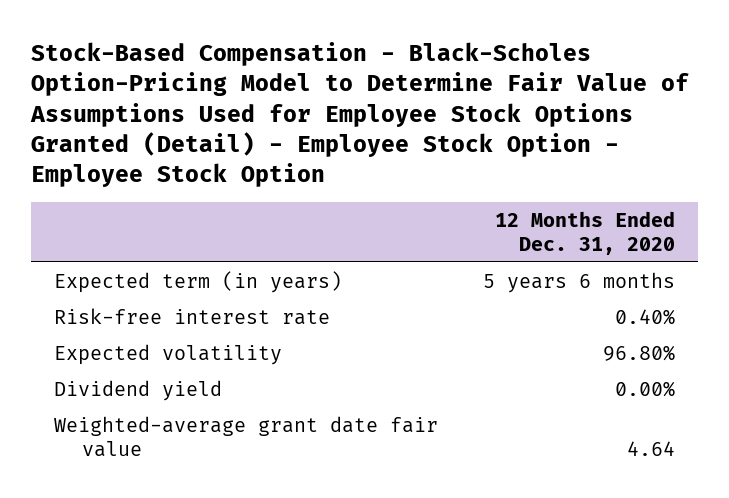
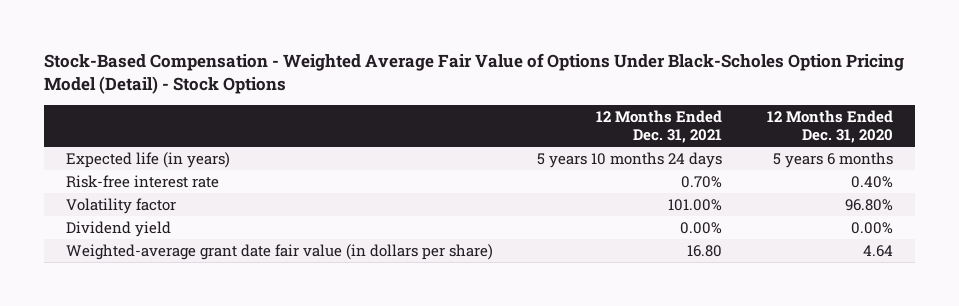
[29,42,689,188] Stock-Based Compensation - Black-Scholes Option-Pricing Model to Determine Fair Value of Assumptions Used for Employee Stock Options Granted (Detail) - Employee Stock Option - Employee Stock Option -> [43,52,904,95] Stock-Based Compensation - Weighted Average Fair Value of Options Under Black-Scholes Option Pricing Model (Detail) - Stock Options
none -> [596,109,723,144] 12 Months Ended Dec. 31, 2021
[53,271,342,294] Expected term (in years) -> [65,151,230,168] Expected life (in years)
[53,344,282,366] Expected volatility -> [65,197,176,214] Volatility factor
[53,416,438,457] Weighted-average grant date fair value -> [65,243,493,260] Weighted-average grant date fair value (in dollars per share)

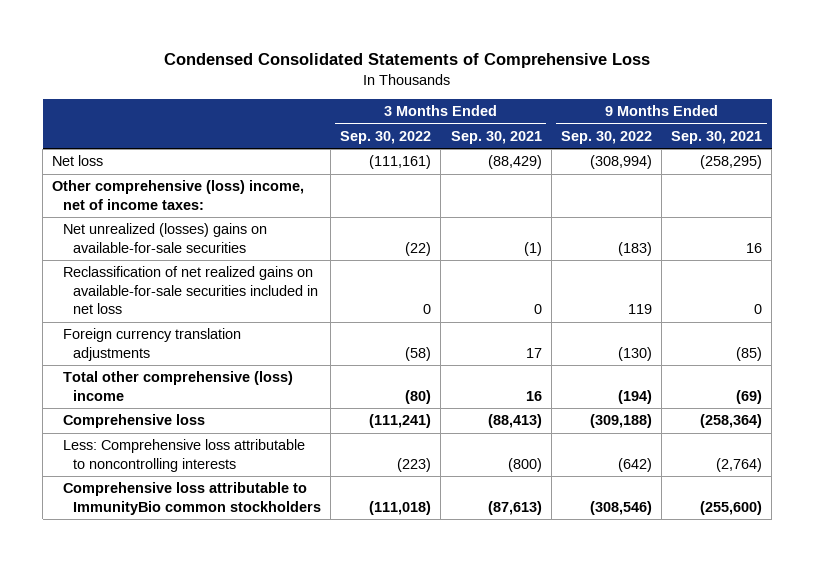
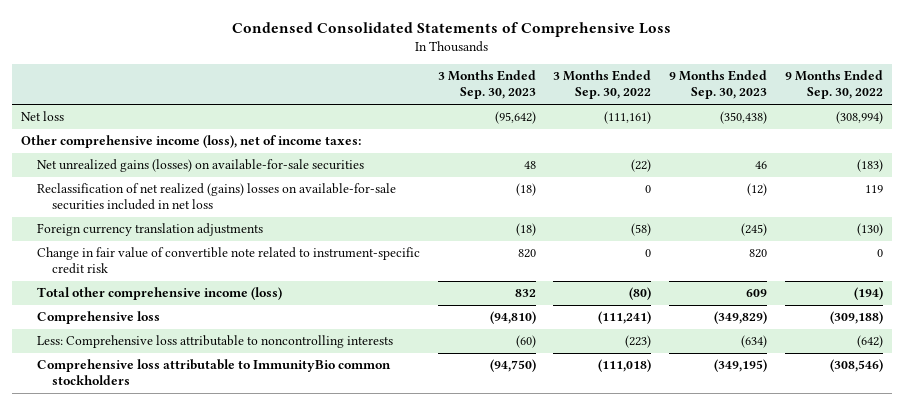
[450,130,542,144] Sep. 30, 2021 -> none
[671,130,763,144] Sep. 30, 2021 -> none
none -> [437,70,536,100] 3 Months Ended Sep. 30, 2023
none -> [669,70,768,100] 9 Months Ended Sep. 30, 2023
[52,180,305,210] Other comprehensive (loss) income, net of income taxes: -> [20,135,361,149] Other comprehensive income (loss), net of income taxes:
[62,223,267,253] Net unrealized (losses) gains on available-for-sale securities -> [36,159,364,173] Net unrealized gains (losses) on available-for-sale securities
[62,266,319,315] Reclassification of net realized gains on available-for-sale securities included in net loss -> [36,183,396,211] Reclassification of net realized (gains) losses on available-for-sale securities included in net loss
none -> [36,247,420,275] Change in fair value of convertible note related to instrument-specific credit risk
[62,371,293,401] Total other comprehensive (loss) income -> [36,287,282,301] Total other comprehensive income (loss)

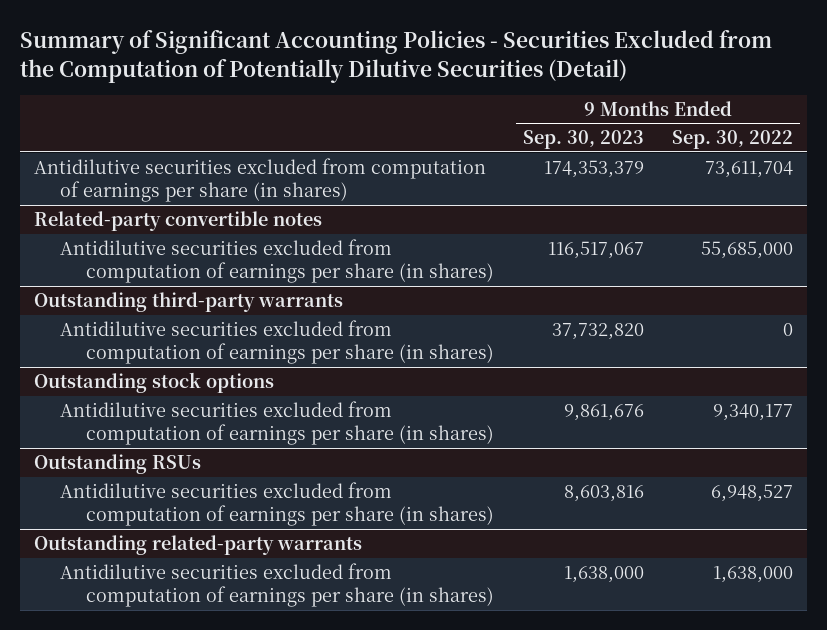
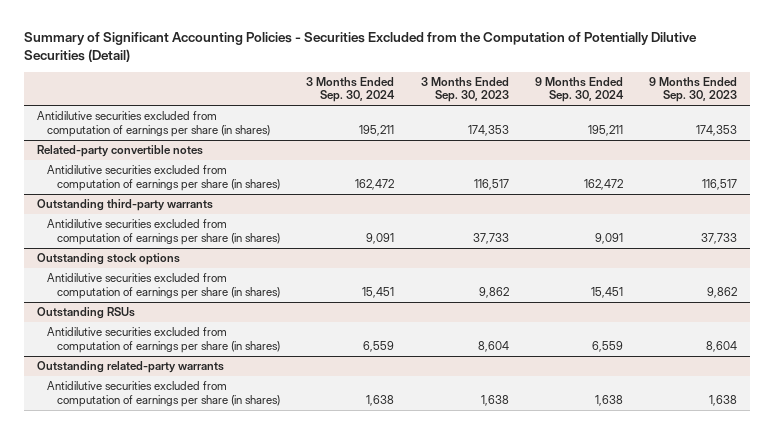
[671,130,793,150] Sep. 30, 2022 -> none
none -> [306,76,396,103] 3 Months Ended Sep. 30, 2024
none -> [420,76,509,103] 3 Months Ended Sep. 30, 2023
none -> [534,76,624,103] 9 Months Ended Sep. 30, 2024
[543,159,644,178] 174,353,379 -> [696,124,738,136] 174,353
[547,240,644,259] 116,517,067 -> [702,178,738,190] 116,517
[551,322,644,340] 37,732,820 -> [701,232,738,244] 37,733
[563,403,644,421] 9,861,676 -> [707,286,738,298] 9,862
[563,484,644,502] 8,603,816 -> [706,340,738,352] 8,604
[563,565,644,583] 1,638,000 -> [709,394,738,406] 1,638

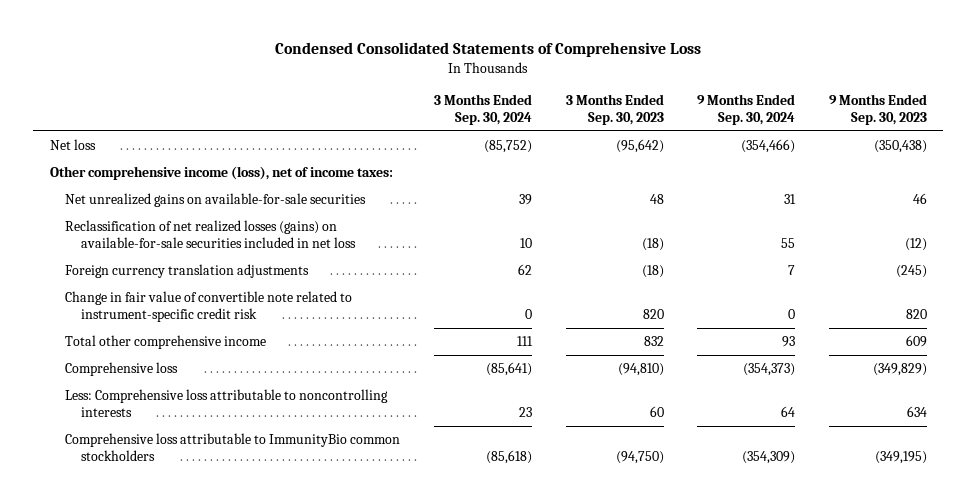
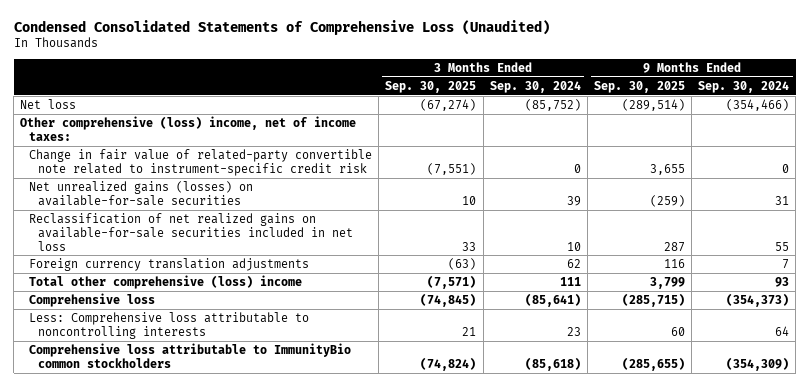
[275,42,702,58] Condensed Consolidated Statements of Comprehensive Loss -> [13,19,550,35] Condensed Consolidated Statements of Comprehensive Loss (Unaudited)
[565,94,664,126] 3 Months Ended Sep. 30, 2023 -> none
[828,94,927,126] 9 Months Ended Sep. 30, 2023 -> none
none -> [385,80,477,93] Sep. 30, 2025
none -> [594,80,686,93] Sep. 30, 2025
[49,166,393,181] Other comprehensive income (loss), net of income taxes: -> [20,115,357,141] Other comprehensive (loss) income, net of income taxes:
none -> [29,148,373,176] Change in fair value of related-party convertible note related to instrument-specific credit risk
[65,193,367,208] Net unrealized gains on available-for-sale securities -> [29,180,254,206] Net unrealized gains (losses) on available-for-sale securities
[65,220,357,248] Reclassification of net realized losses (gains) on available-for-sale securities included in net loss -> [29,212,353,251] Reclassification of net realized gains on available-for-sale securities included in net loss
[65,291,353,322] Change in fair value of convertible note related to instrument-specific credit risk -> none
[65,335,267,350] Total other comprehensive income -> [29,274,303,289] Total other comprehensive (loss) income

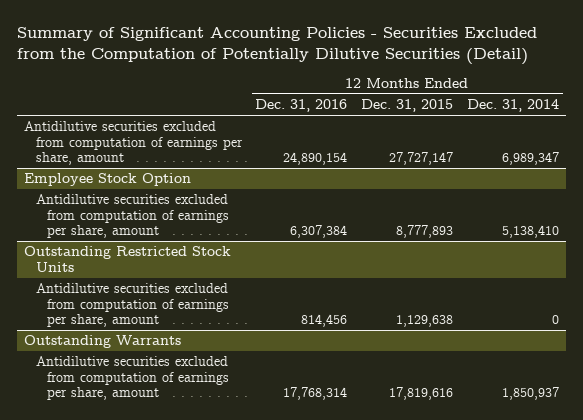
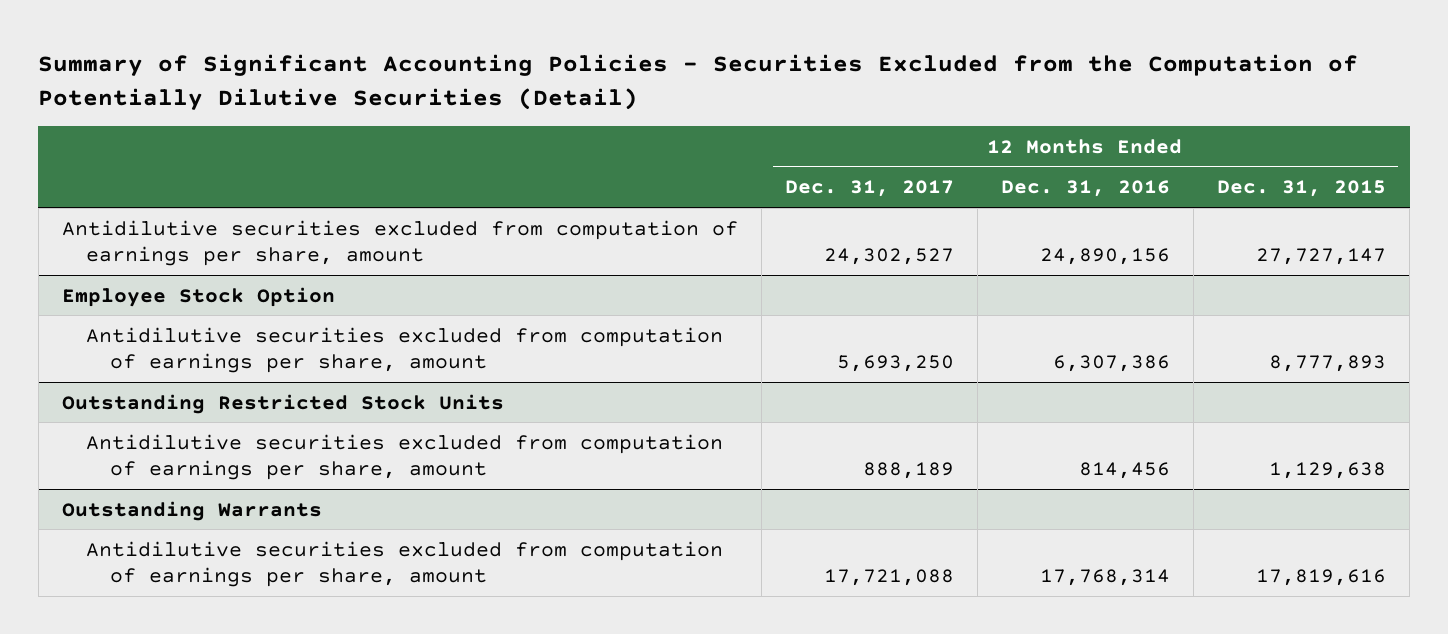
[467,99,560,113] Dec. 31, 2014 -> none
none -> [784,180,954,198] Dec. 31, 2017
[283,152,348,166] 24,890,154 -> [1039,248,1170,266] 24,890,156
[290,225,348,239] 6,307,384 -> [1052,355,1170,373] 6,307,386

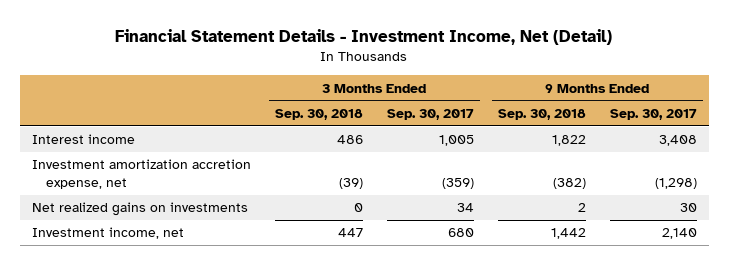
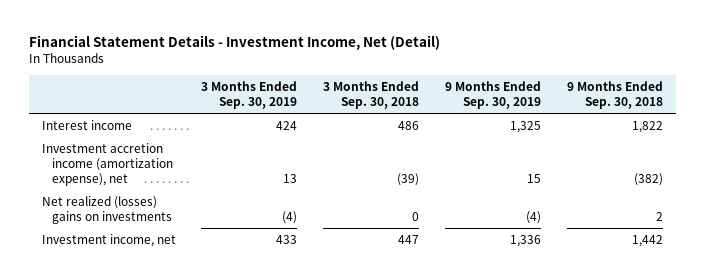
[386,108,474,120] Sep. 30, 2017 -> none
[609,108,697,120] Sep. 30, 2017 -> none
none -> [201,80,298,109] 3 Months Ended Sep. 30, 2019
none -> [444,80,541,109] 9 Months Ended Sep. 30, 2019
[31,159,251,190] Investment amortization accretion expense, net -> [41,142,173,186] Investment accretion income (amortization expense), net
[31,202,248,217] Net realized gains on investments -> [41,195,172,224] Net realized (losses) gains on investments

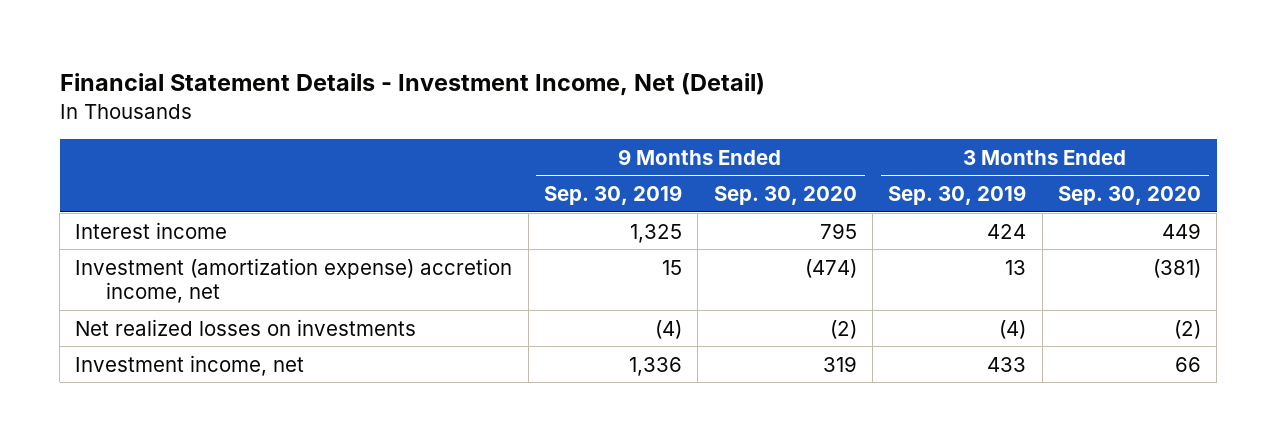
[323,80,420,109] 3 Months Ended Sep. 30, 2018 -> none
[566,80,663,109] 9 Months Ended Sep. 30, 2018 -> none
none -> [713,186,857,206] Sep. 30, 2020
none -> [1058,186,1202,206] Sep. 30, 2020
[41,142,173,186] Investment accretion income (amortization expense), net -> [75,257,513,303] Investment (amortization expense) accretion income, net
[41,195,172,224] Net realized (losses) gains on investments -> [75,318,417,336] Net realized losses on investments

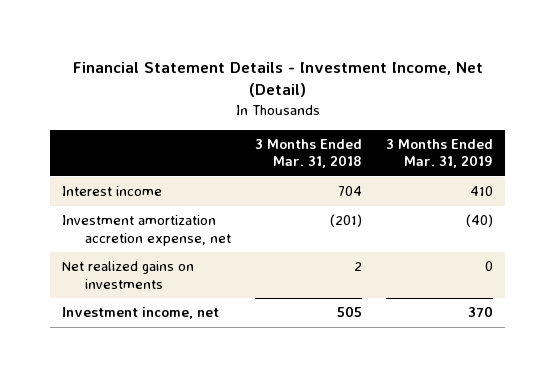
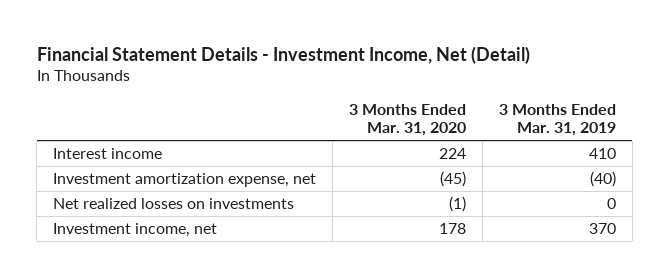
[255,138,363,169] 3 Months Ended Mar. 31, 2018 -> none
none -> [349,103,467,137] 3 Months Ended Mar. 31, 2020
[62,215,232,246] Investment amortization accretion expense, net -> [53,172,317,187] Investment amortization expense, net
[62,261,195,289] Net realized gains on investments -> [53,197,295,209] Net realized losses on investments

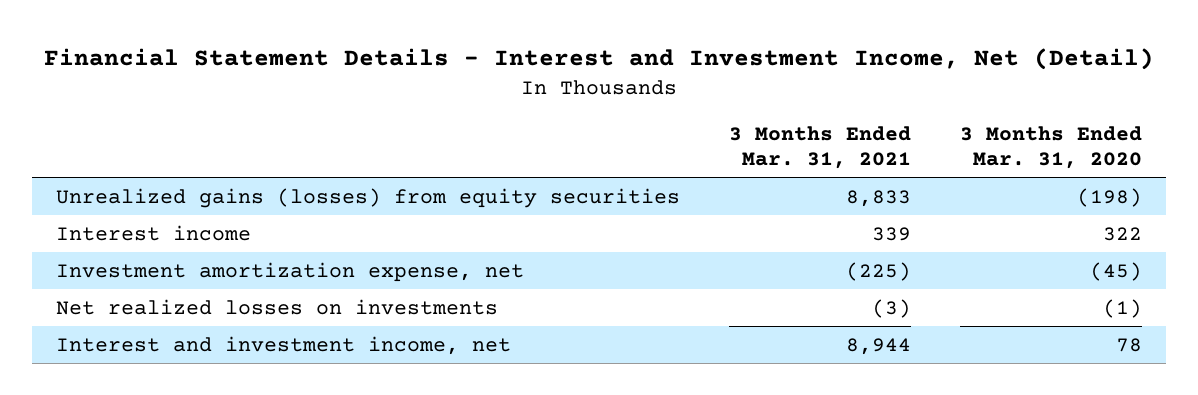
[36,45,530,64] Financial Statement Details - Investment Income, Net (Detail) -> [43,48,1154,71] Financial Statement Details - Interest and Investment Income, Net (Detail)
[499,103,617,137] 3 Months Ended Mar. 31, 2019 -> none
none -> [728,126,911,170] 3 Months Ended Mar. 31, 2021
none -> [56,187,681,208] Unrealized gains (losses) from equity securities
[439,147,467,159] 224 -> [1102,226,1142,241] 322
[53,222,218,237] Investment income, net -> [56,335,512,355] Interest and investment income, net
[439,222,467,234] 178 -> [1115,337,1142,352] 78

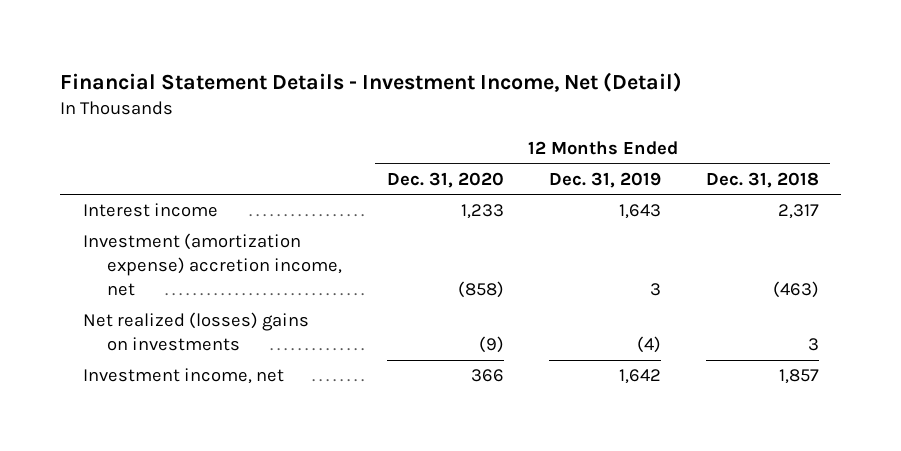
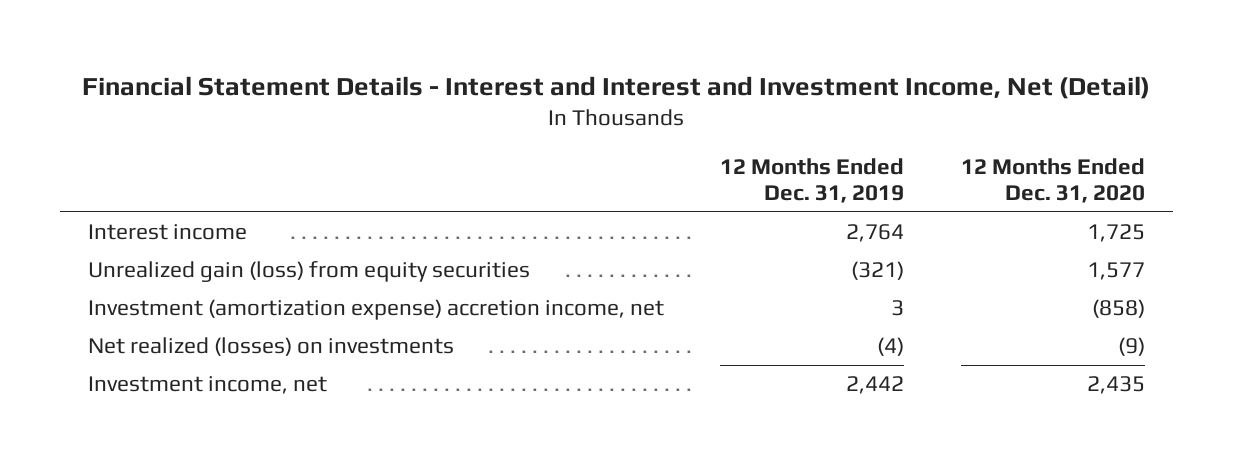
[60,71,683,92] Financial Statement Details - Investment Income, Net (Detail) -> [82,75,1151,99] Financial Statement Details - Interest and Interest and Investment Income, Net (Detail)
[705,171,819,188] Dec. 31, 2018 -> none
[460,204,504,220] 1,233 -> [1086,224,1145,243] 1,725
[618,204,661,220] 1,643 -> [846,224,905,243] 2,764
none -> [88,261,531,283] Unrealized gain (loss) from equity securities
[82,312,309,352] Net realized (losses) gains on investments -> [88,337,455,357] Net realized (losses) on investments
[470,369,504,383] 366 -> [1086,376,1145,395] 2,435
[618,369,661,385] 1,642 -> [846,376,905,395] 2,442

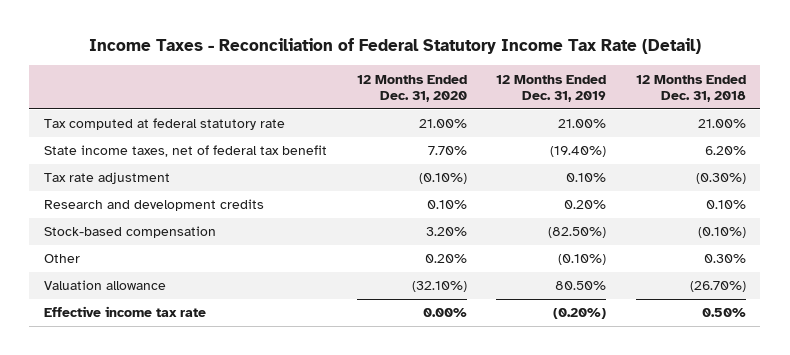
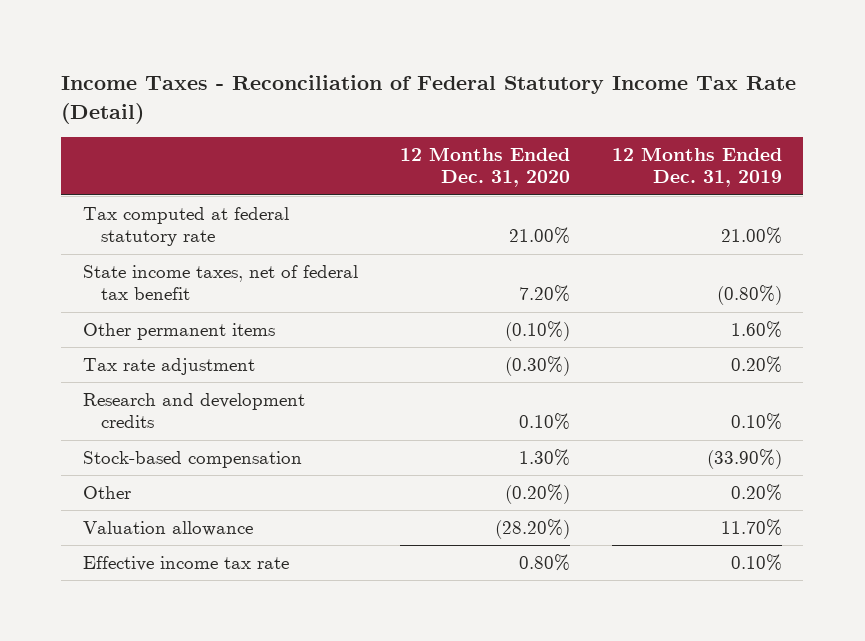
[635,74,746,103] 12 Months Ended Dec. 31, 2018 -> none
[427,146,467,156] 7.70% -> [518,285,570,303] 7.20%
[550,146,607,158] (19.40%) -> [717,285,783,306] (0.80%)
none -> [82,322,275,340] Other permanent items
[418,173,467,185] (0.10%) -> [504,355,570,376] (0.30%)
[566,173,607,183] 0.10% -> [731,355,783,373] 0.20%
[564,200,607,210] 0.20% -> [731,413,783,431] 0.10%
[425,227,467,237] 3.20% -> [518,448,570,466] 1.30%
[548,227,607,239] (82.50%) -> [707,448,783,469] (33.90%)
[424,254,467,264] 0.20% -> [504,483,570,504] (0.20%)
[558,254,607,266] (0.10%) -> [731,483,783,501] 0.20%
[411,281,467,293] (32.10%) -> [494,518,570,539] (28.20%)
[555,281,607,291] 80.50% -> [721,518,783,536] 11.70%
[422,308,467,318] 0.00% -> [518,553,570,571] 0.80%
[553,308,607,320] (0.20%) -> [731,553,783,571] 0.10%

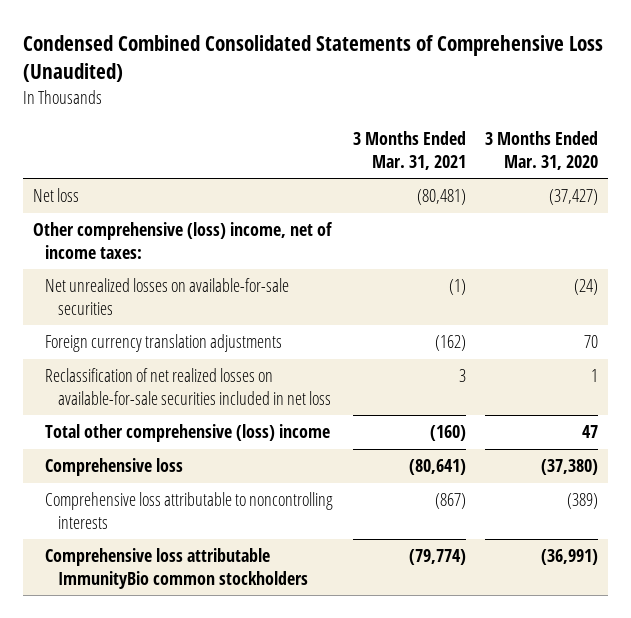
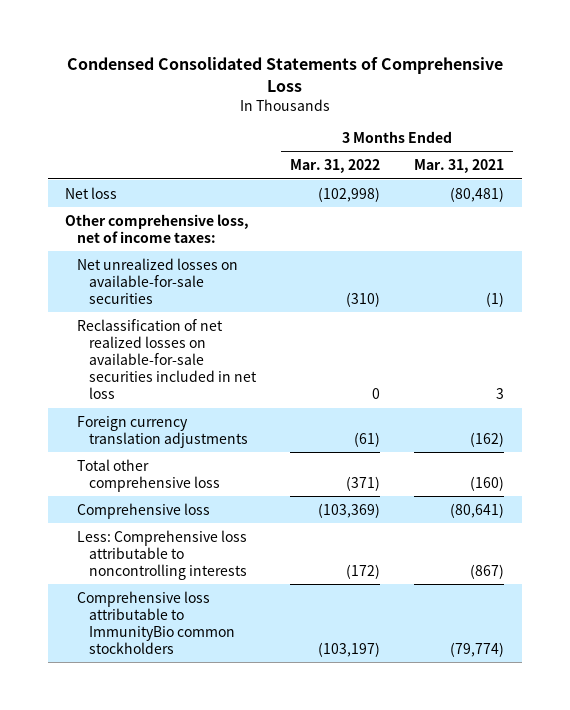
[22,34,603,83] Condensed Combined Consolidated Statements of Comprehensive Loss (Unaudited) -> [66,56,503,92] Condensed Consolidated Statements of Comprehensive Loss
[485,130,599,170] 3 Months Ended Mar. 31, 2020 -> none
none -> [290,159,381,174] Mar. 31, 2022
[32,222,333,260] Other comprehensive (loss) income, net of income taxes: -> [65,213,250,243] Other comprehensive loss, net of income taxes:
[45,334,283,353] Foreign currency translation adjustments -> [76,415,248,448] Foreign currency translation adjustments
[45,424,331,443] Total other comprehensive (loss) income -> [76,458,220,492] Total other comprehensive loss
[45,492,334,530] Comprehensive loss attributable to noncontrolling interests -> [76,529,247,580] Less: Comprehensive loss attributable to noncontrolling interests
[45,548,309,590] Comprehensive loss attributable ImmunityBio common stockholders -> [76,590,235,655] Comprehensive loss attributable to ImmunityBio common stockholders

